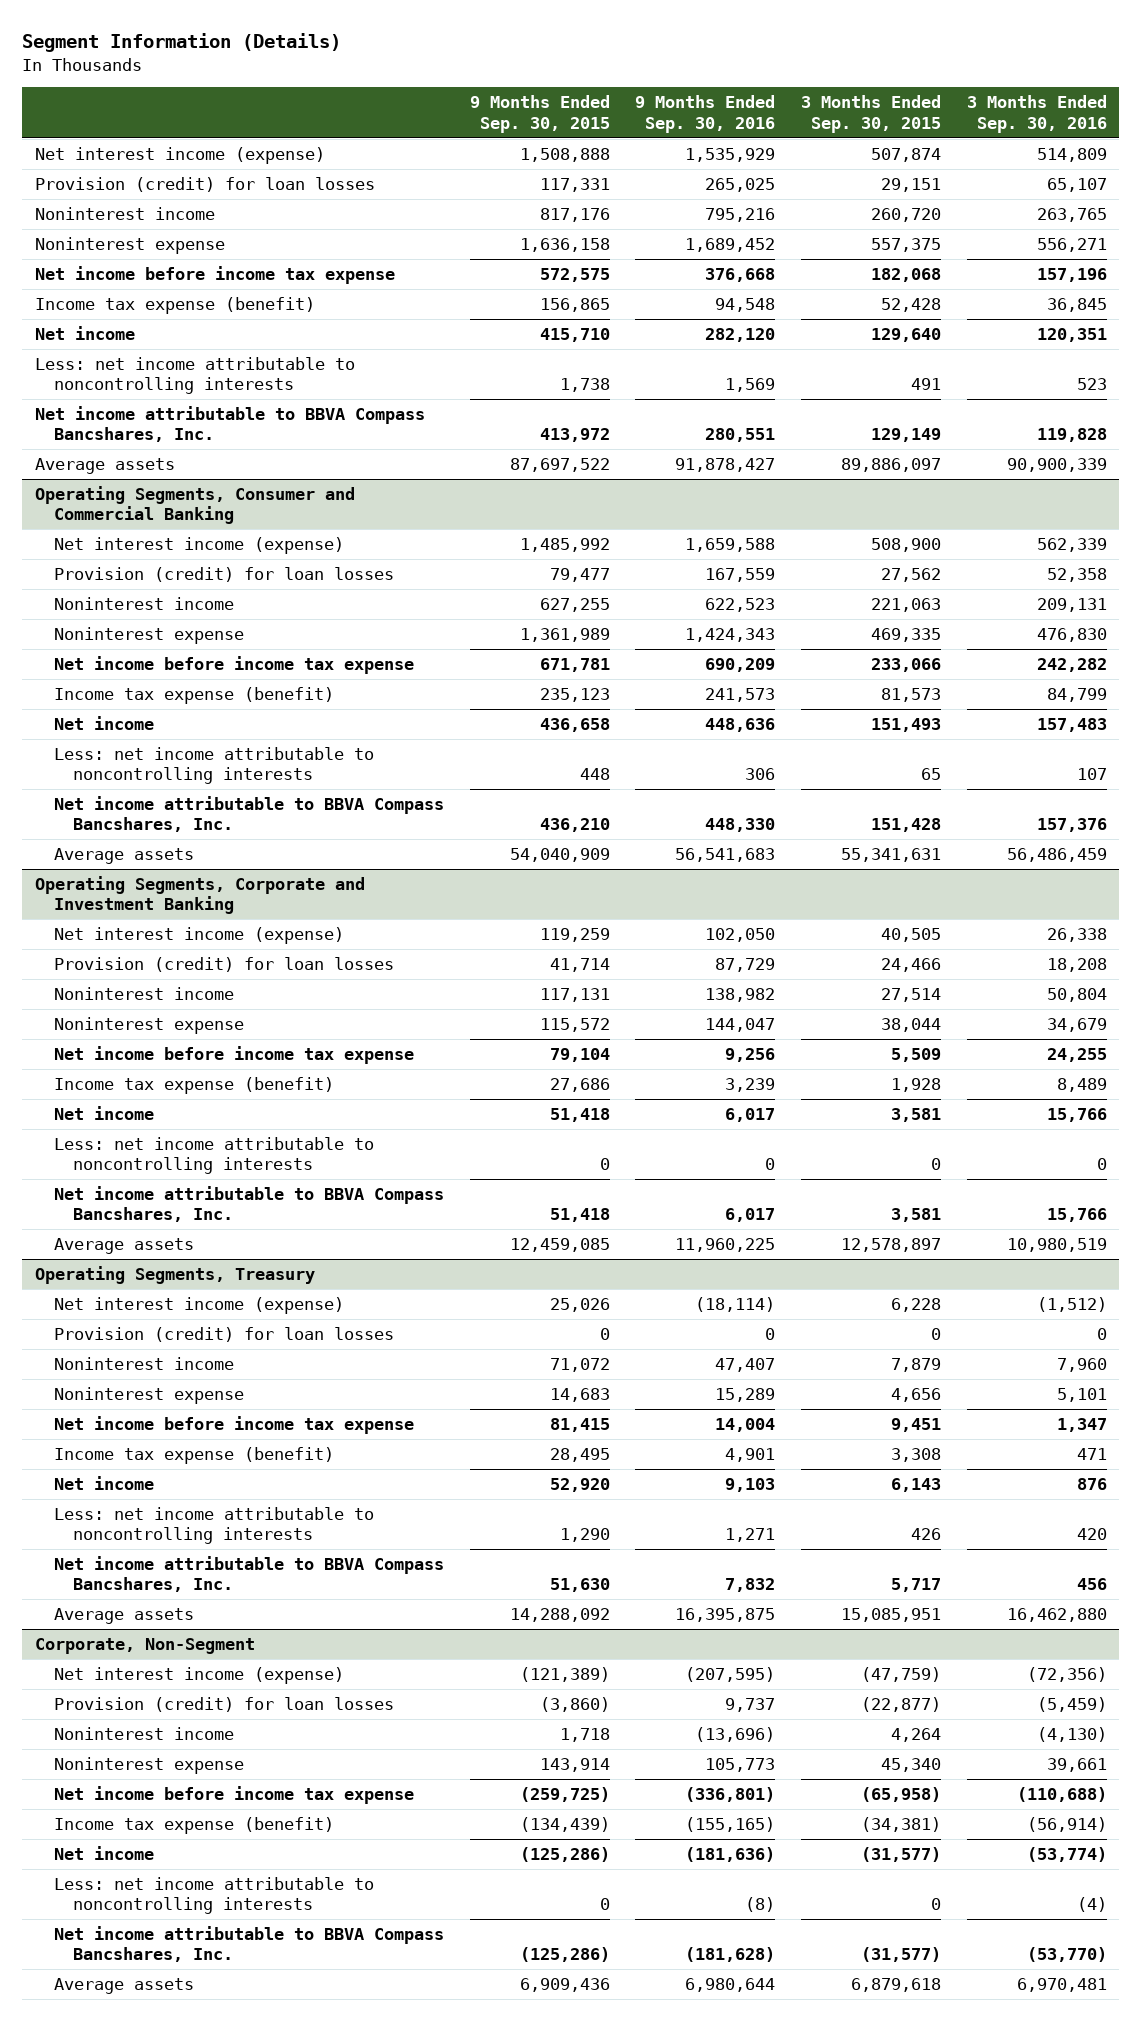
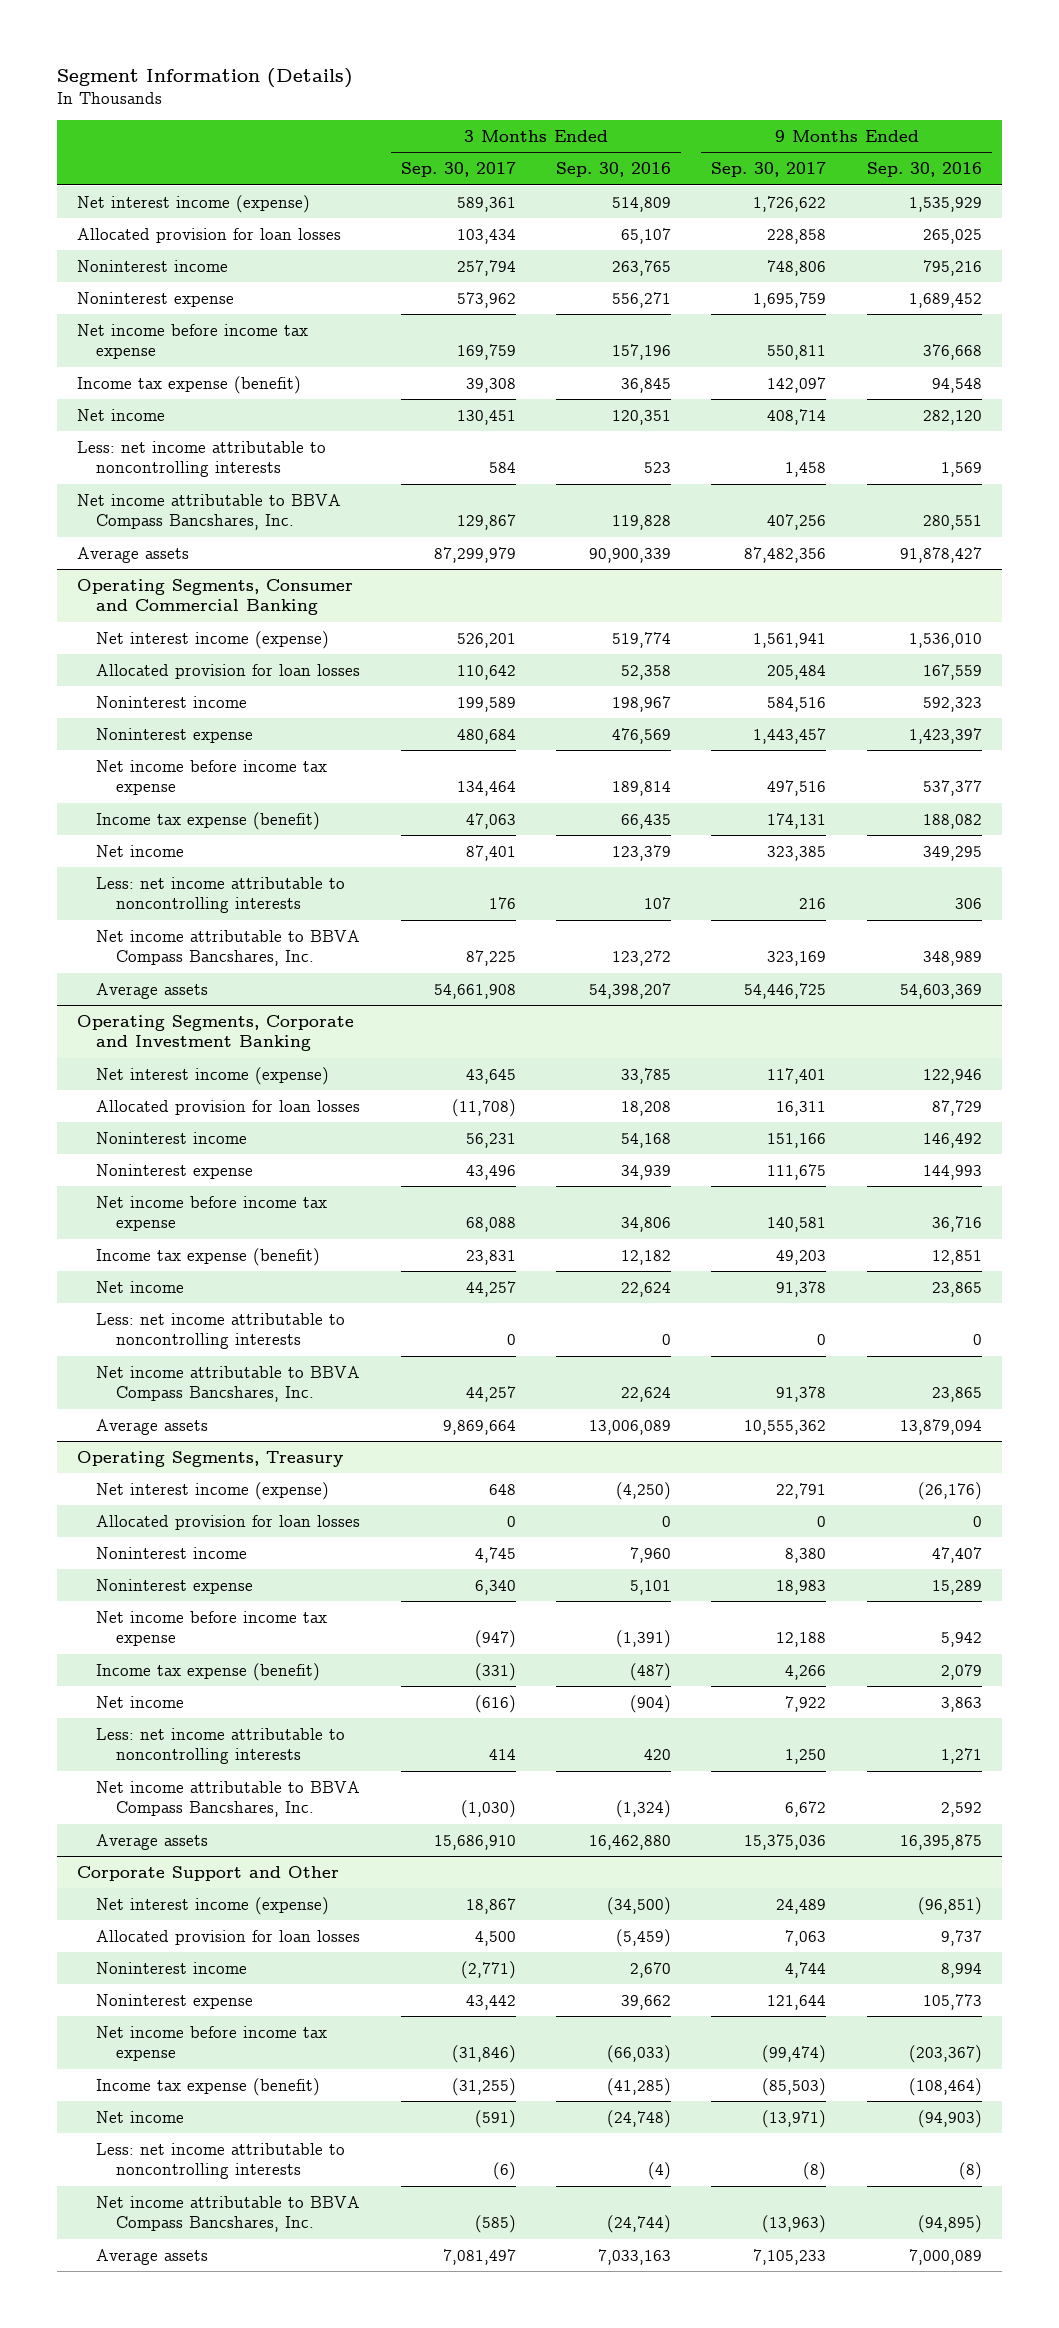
[469,95,610,133] 9 Months Ended Sep. 30, 2015 -> none
[800,95,941,133] 3 Months Ended Sep. 30, 2015 -> none
none -> [400,162,516,178] Sep. 30, 2017
none -> [711,162,827,178] Sep. 30, 2017
[35,177,376,193] Provision (credit) for loan losses -> [76,227,341,243] Allocated provision for loan losses
[685,538,776,553] 1,659,588 -> [908,632,982,648] 1,536,010
[1036,538,1107,553] 562,339 -> [612,631,672,648] 519,774
[53,567,394,583] Provision (credit) for loan losses -> [96,663,361,679] Allocated provision for loan losses
[705,598,776,613] 622,523 -> [922,696,982,712] 592,323
[1036,598,1107,613] 209,131 -> [612,695,672,712] 198,967
[685,628,776,643] 1,424,343 -> [908,727,982,744] 1,423,397
[1036,628,1107,643] 476,830 -> [612,727,672,744] 476,569
[705,658,776,673] 690,209 -> [922,780,982,797] 537,377
[1036,658,1107,673] 242,282 -> [612,781,672,797] 189,814
[705,688,776,703] 241,573 -> [922,813,982,829] 188,082
[1046,688,1107,703] 84,799 -> [621,813,672,829] 66,435
[705,718,776,733] 448,636 -> [922,845,982,861] 349,295
[1036,718,1107,733] 157,483 -> [612,844,672,861] 123,379
[705,818,776,833] 448,330 -> [922,951,982,967] 348,989
[1036,818,1107,833] 157,376 -> [612,950,672,967] 123,272
[675,848,776,863] 56,541,683 -> [899,983,982,999] 54,603,369
[1006,848,1107,863] 56,486,459 -> [589,982,672,999] 54,398,207
[705,928,776,943] 102,050 -> [922,1068,982,1084] 122,946
[1046,928,1107,943] 26,338 -> [621,1067,672,1084] 33,785
[53,957,394,973] Provision (credit) for loan losses -> [96,1099,361,1115] Allocated provision for loan losses
[705,988,776,1003] 138,982 -> [922,1132,982,1148] 146,492
[1046,988,1107,1003] 50,804 -> [621,1132,672,1148] 54,168
[705,1018,776,1033] 144,047 -> [922,1164,982,1180] 144,993
[1046,1018,1107,1033] 34,679 -> [621,1164,672,1180] 34,939
[725,1048,776,1063] 9,256 -> [931,1216,982,1233] 36,716
[1046,1048,1107,1063] 24,255 -> [621,1217,672,1233] 34,806
[725,1078,776,1093] 3,239 -> [931,1249,982,1265] 12,851
[1056,1078,1107,1093] 8,489 -> [621,1249,672,1265] 12,182
[725,1108,776,1123] 6,017 -> [931,1281,982,1297] 23,865
[1046,1108,1107,1123] 15,766 -> [621,1281,672,1297] 22,624
[725,1208,776,1223] 6,017 -> [931,1387,982,1403] 23,865
[1046,1208,1107,1223] 15,766 -> [621,1387,672,1403] 22,624
[675,1238,776,1253] 11,960,225 -> [899,1418,982,1435] 13,879,094
[1006,1238,1107,1253] 10,980,519 -> [589,1419,672,1435] 13,006,089
[695,1297,776,1313] (18,114) -> [917,1481,982,1500] (26,176)
[1036,1297,1107,1313] (1,512) -> [616,1481,672,1500] (4,250)
[53,1327,394,1343] Provision (credit) for loan losses -> [96,1514,361,1530] Allocated provision for loan losses
[715,1418,776,1433] 14,004 -> [940,1632,982,1648] 5,942
[1056,1418,1107,1433] 1,347 -> [616,1630,672,1649] (1,391)
[725,1448,776,1463] 4,901 -> [940,1663,982,1680] 2,079
[1076,1448,1107,1461] 471 -> [630,1662,672,1681] (487)
[725,1478,776,1493] 9,103 -> [940,1696,982,1712] 3,863
[1076,1478,1107,1491] 876 -> [630,1694,672,1713] (904)
[725,1578,776,1593] 7,832 -> [940,1802,982,1818] 2,592
[1076,1578,1107,1591] 456 -> [616,1800,672,1819] (1,324)
[35,1638,256,1655] Corporate, Non-Segment -> [76,1865,339,1881] Corporate Support and Other
[685,1667,776,1683] (207,595) -> [917,1896,982,1915] (96,851)
[1026,1667,1107,1683] (72,356) -> [607,1896,672,1915] (34,500)
[53,1697,394,1713] Provision (credit) for loan losses -> [96,1929,361,1945] Allocated provision for loan losses
[695,1727,776,1743] (13,696) -> [940,1962,982,1978] 8,994
[1036,1727,1107,1743] (4,130) -> [630,1961,672,1978] 2,670
[1046,1758,1107,1773] 39,661 -> [621,1994,672,2010] 39,662
[685,1787,776,1803] (336,801) -> [908,2045,982,2064] (203,367)
[1016,1787,1107,1803] (110,688) -> [607,2045,672,2064] (66,033)
[685,1817,776,1833] (155,165) -> [908,2077,982,2096] (108,464)
[1026,1817,1107,1833] (56,914) -> [607,2077,672,2096] (41,285)
[685,1847,776,1863] (181,636) -> [917,2109,982,2128] (94,903)
[1026,1847,1107,1863] (53,774) -> [607,2109,672,2128] (24,748)
[685,1947,776,1963] (181,628) -> [917,2215,982,2234] (94,895)
[1026,1947,1107,1963] (53,770) -> [607,2215,672,2234] (24,744)
[685,1978,776,1993] 6,980,644 -> [908,2248,982,2265] 7,000,089
[1016,1978,1107,1993] 6,970,481 -> [598,2248,672,2265] 7,033,163

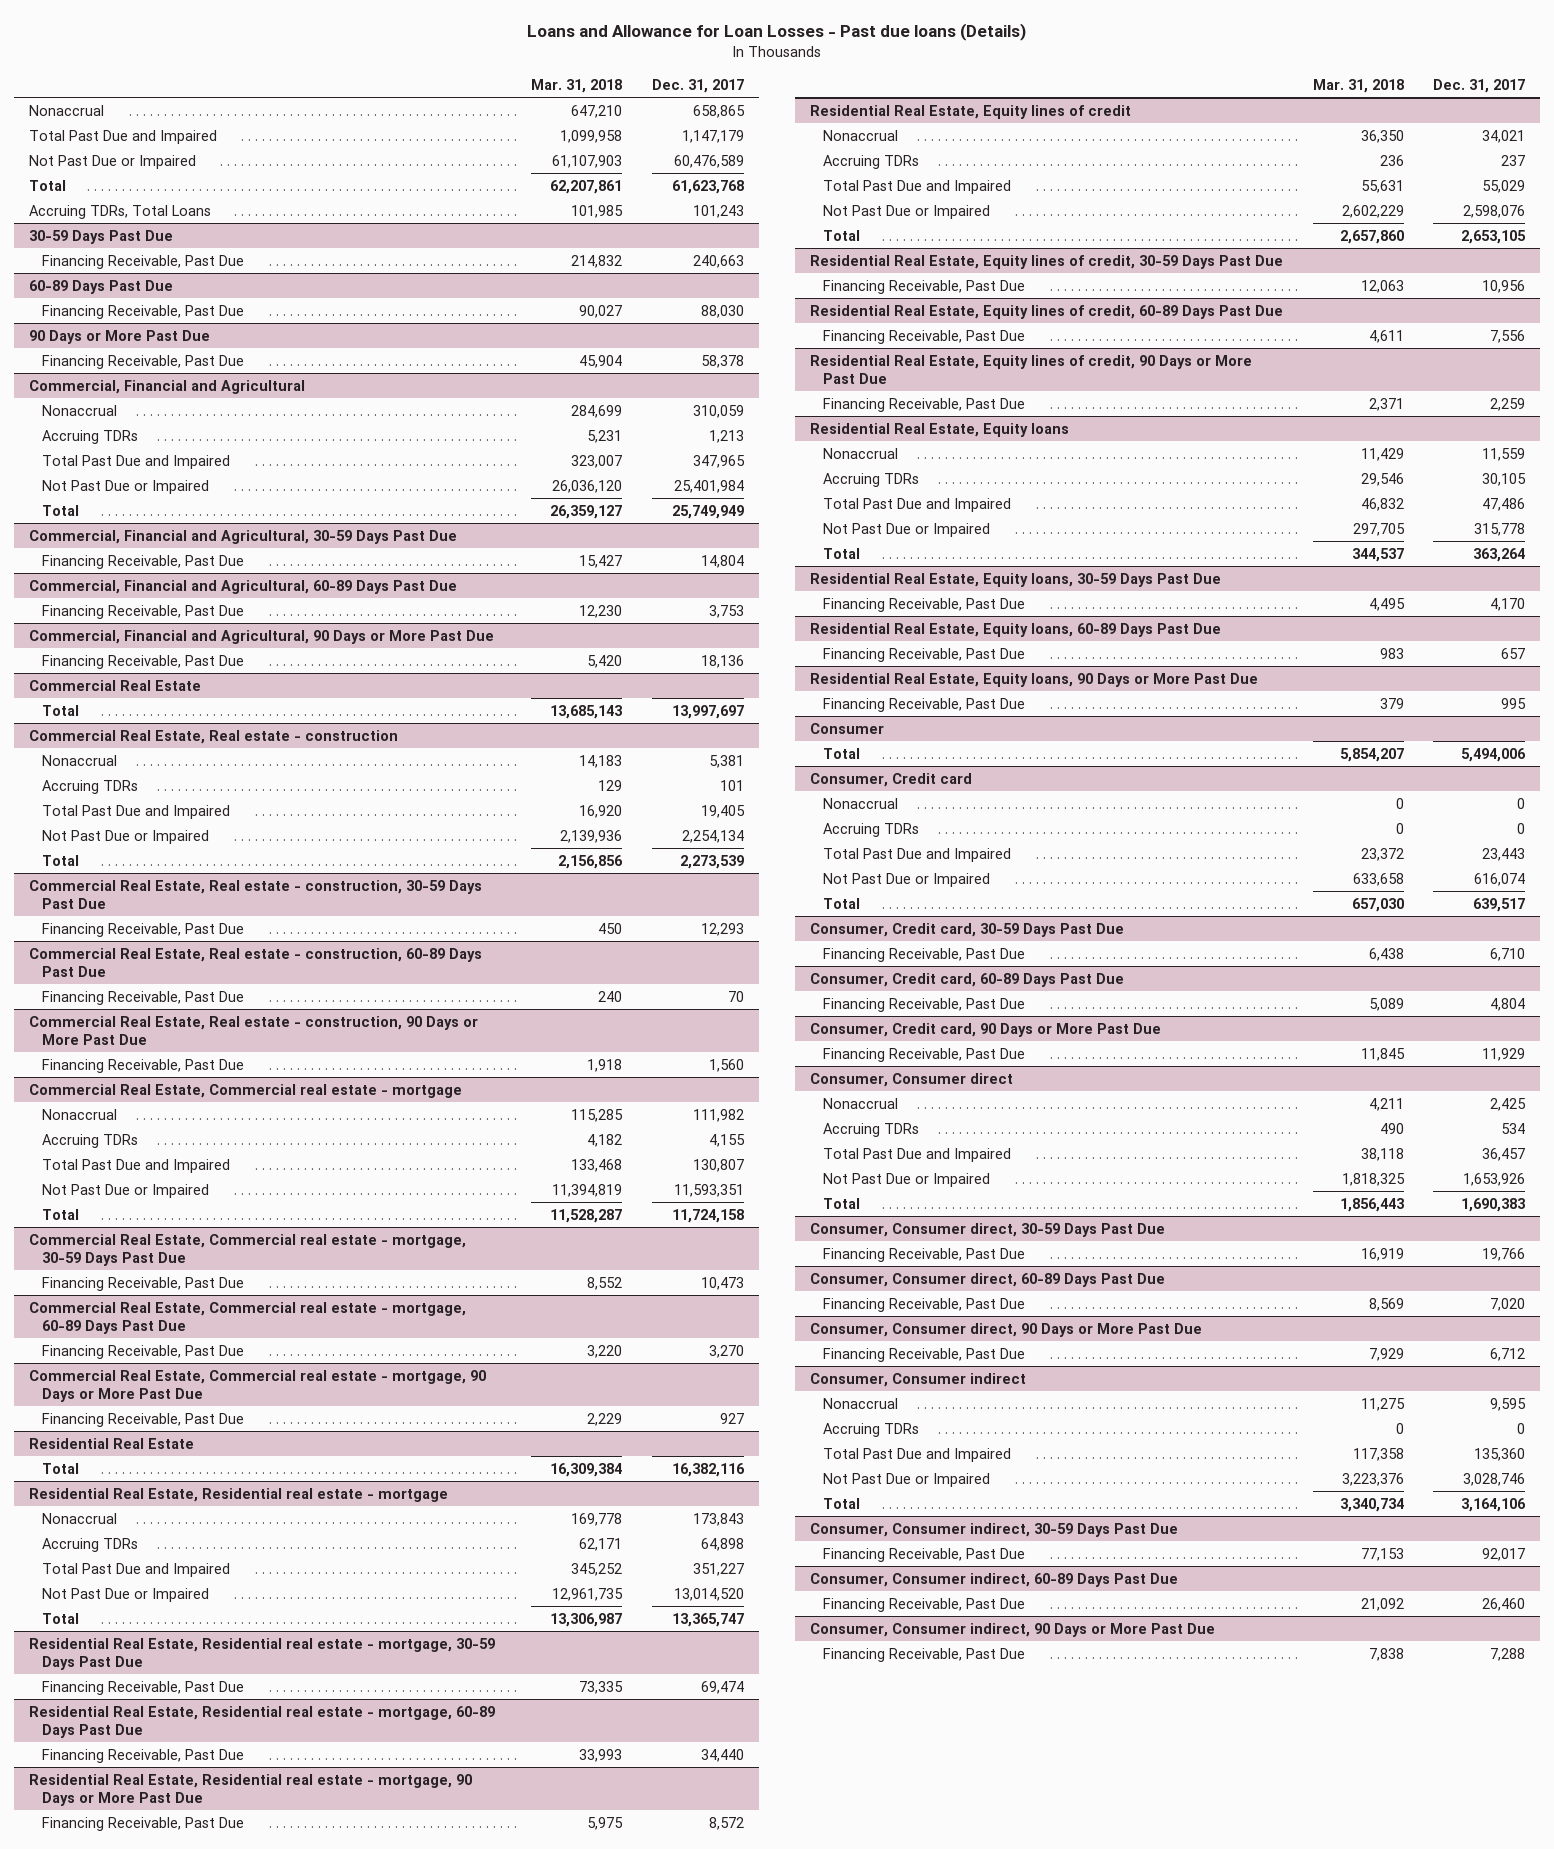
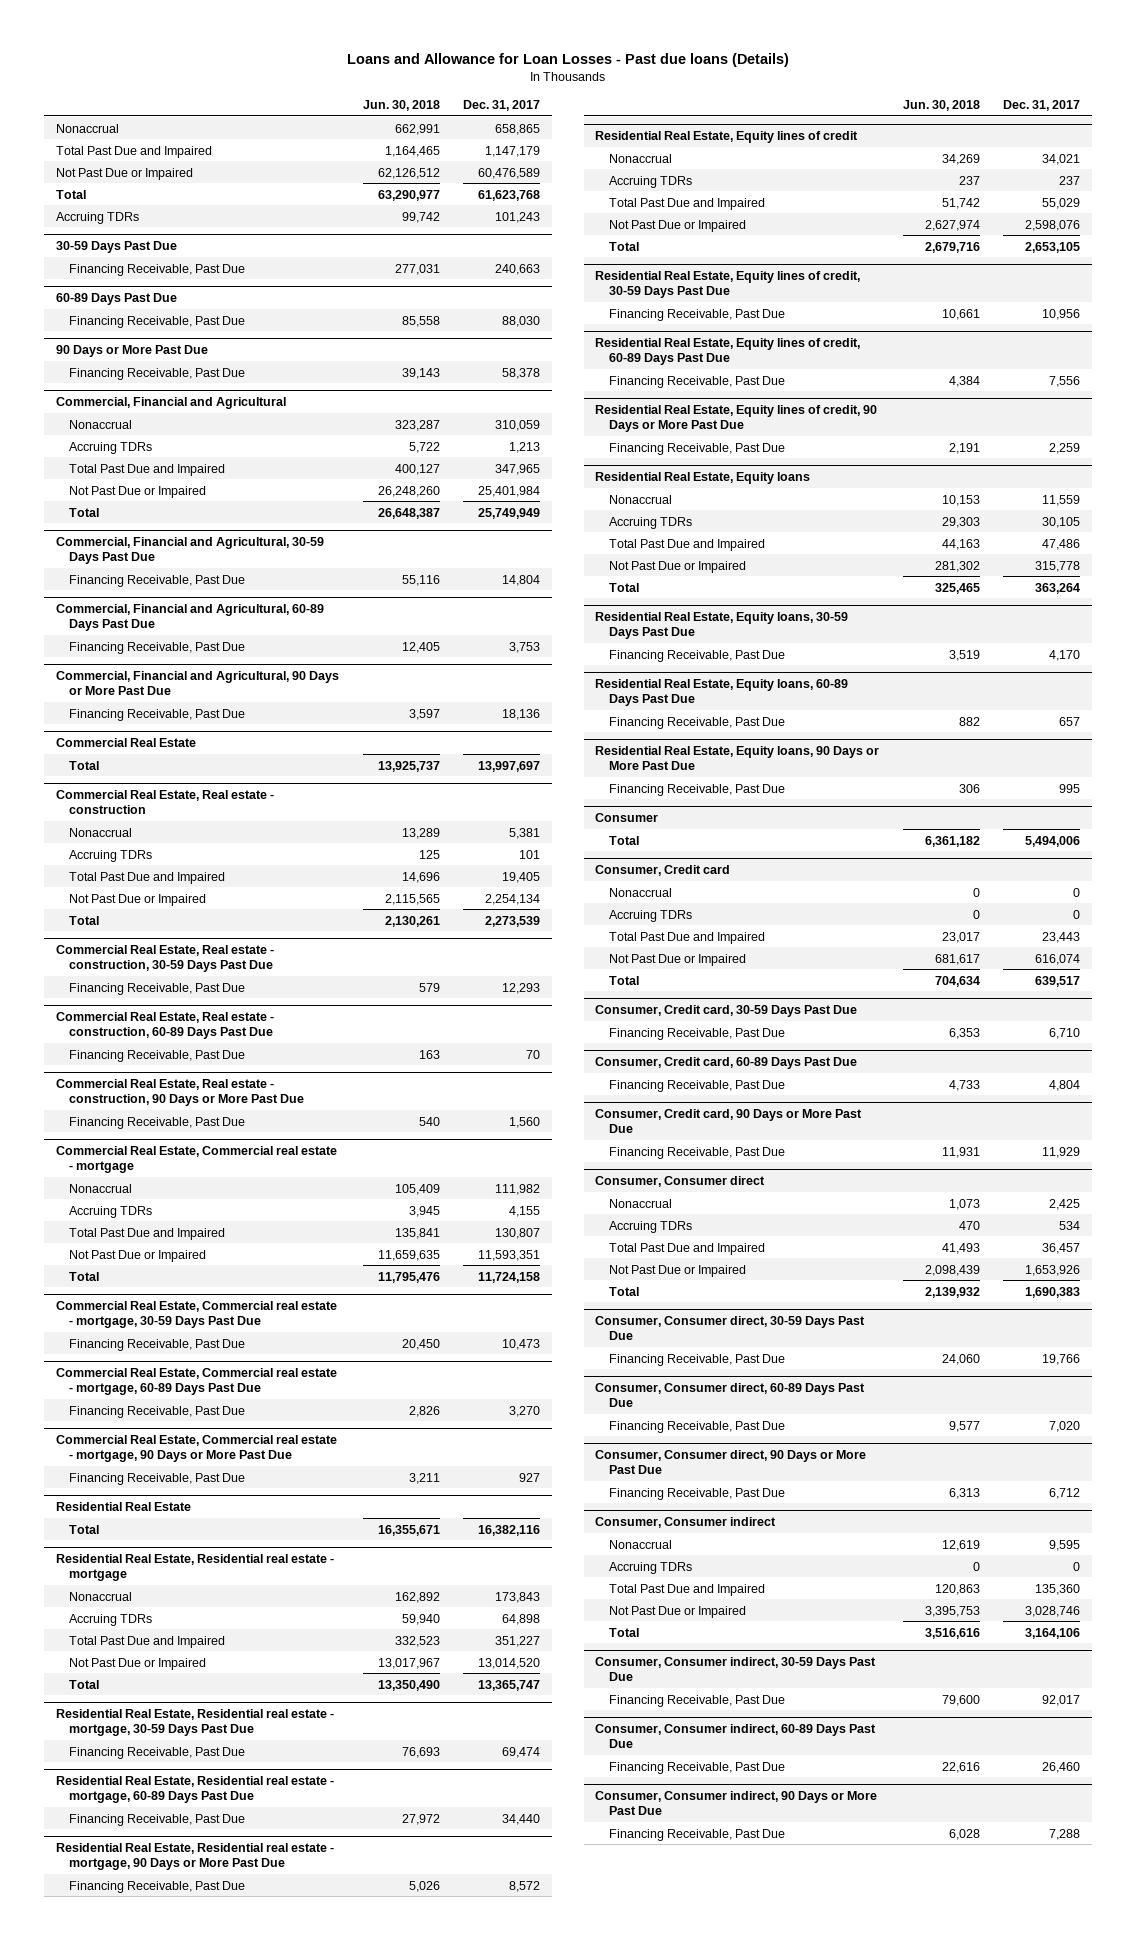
[531,78,623,93] Mar. 31, 2018 -> none
none -> [362,99,440,111] Jun. 30, 2018
[28,204,211,219] Accruing TDRs, Total Loans -> [55,211,139,224] Accruing TDRs

